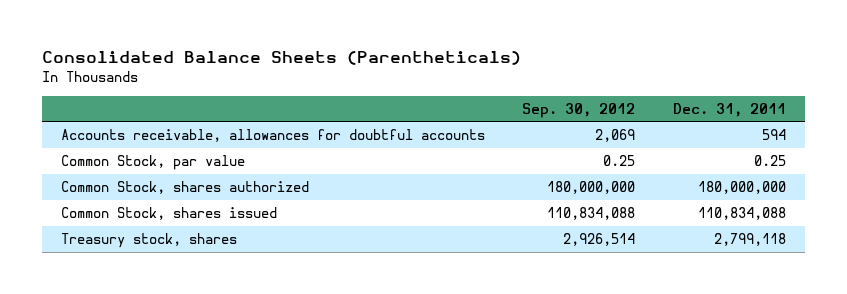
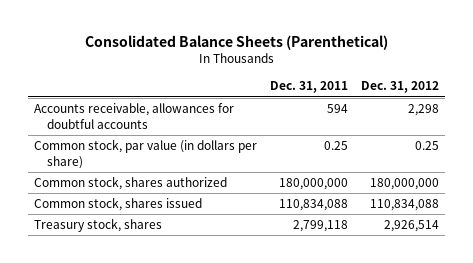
[41,51,521,66] Consolidated Balance Sheets (Parentheticals) -> [84,34,388,50] Consolidated Balance Sheets (Parenthetical)
[522,102,636,118] Sep. 30, 2012 -> none
none -> [360,81,439,94] Dec. 31, 2012
[60,155,245,171] Common Stock, par value -> [34,139,258,169] Common stock, par value (in dollars per share)
[60,181,309,195] Common Stock, shares authorized -> [34,176,228,191] Common stock, shares authorized
[60,207,277,221] Common Stock, shares issued -> [34,197,203,212] Common stock, shares issued

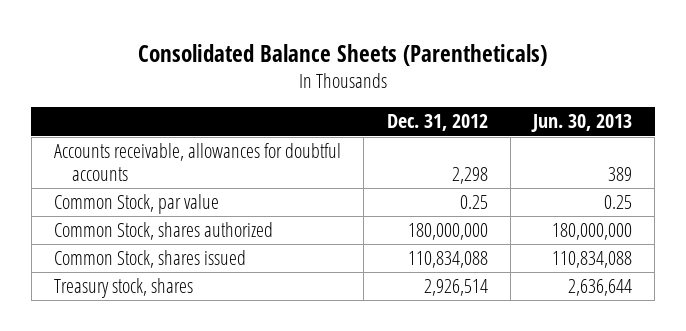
[84,34,388,50] Consolidated Balance Sheets (Parenthetical) -> [138,43,548,66] Consolidated Balance Sheets (Parentheticals)
[270,81,349,94] Dec. 31, 2011 -> none
none -> [531,114,633,133] Jun. 30, 2013
[34,139,258,169] Common stock, par value (in dollars per share) -> [54,194,220,215] Common Stock, par value
[34,176,228,191] Common stock, shares authorized -> [54,222,274,241] Common Stock, shares authorized
[34,197,203,212] Common stock, shares issued -> [54,250,247,269] Common Stock, shares issued

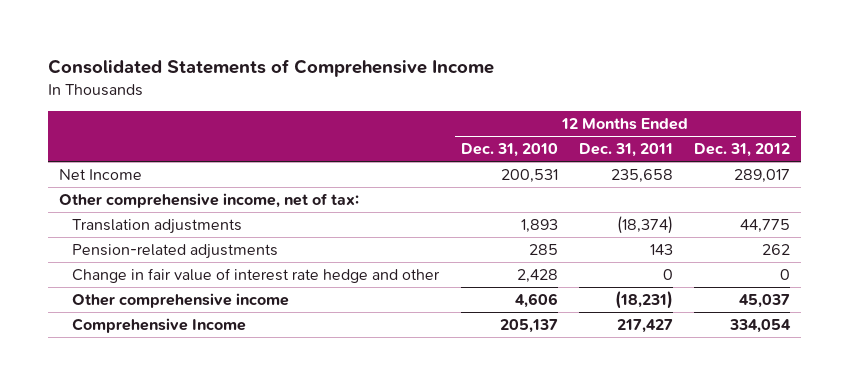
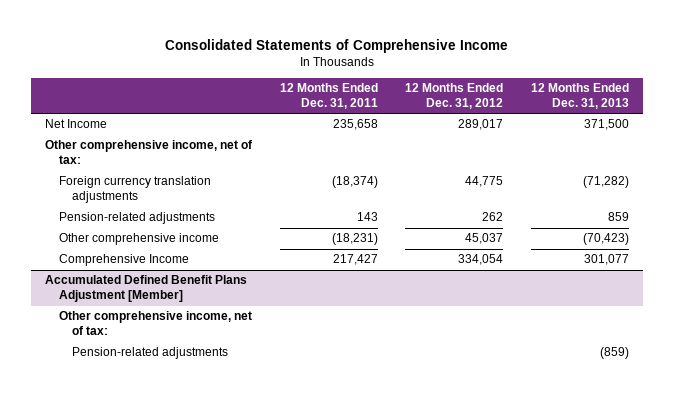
[460,143,558,158] Dec. 31, 2010 -> none
none -> [530,82,629,109] 12 Months Ended Dec. 31, 2013
[72,219,243,235] Translation adjustments -> [58,176,211,204] Foreign currency translation adjustments
[72,268,441,284] Change in fair value of interest rate hedge and other -> none
none -> [45,275,248,303] Accumulated Defined Benefit Plans Adjustment [Member]
none -> [58,311,252,336] Other comprehensive income, net of tax:
none -> [71,347,228,360] Pension-related adjustments

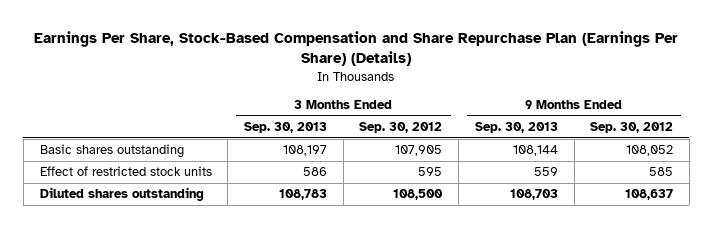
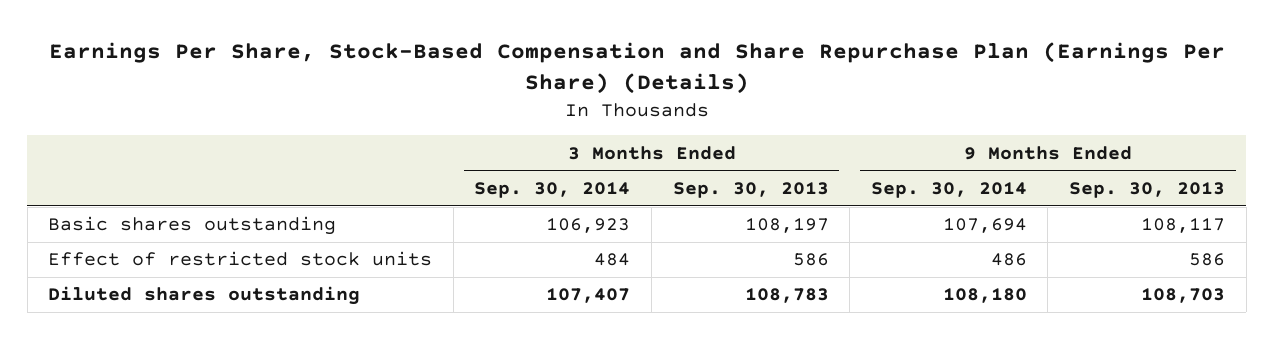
[359,121,443,133] Sep. 30, 2012 -> none
[590,121,674,133] Sep. 30, 2012 -> none
none -> [474,182,631,199] Sep. 30, 2014
none -> [870,182,1027,199] Sep. 30, 2014
[512,145,558,157] 108,144 -> [1141,218,1226,234] 108,117
[533,167,558,177] 559 -> [1189,253,1226,267] 586

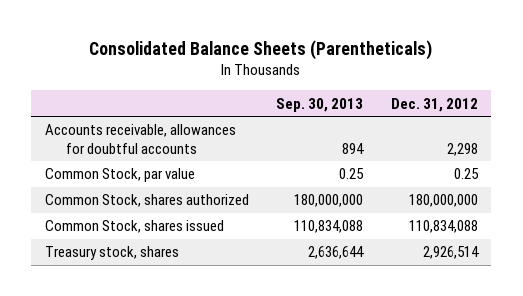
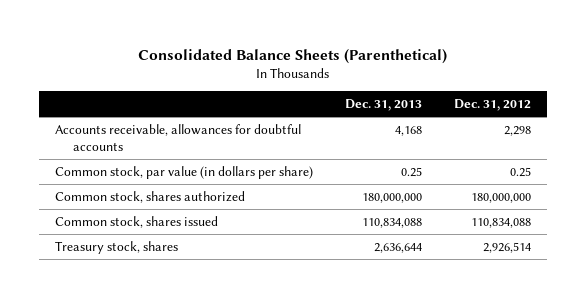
[89,39,433,60] Consolidated Balance Sheets (Parentheticals) -> [137,48,447,64] Consolidated Balance Sheets (Parenthetical)
[276,97,364,112] Sep. 30, 2013 -> none
none -> [344,99,422,112] Dec. 31, 2013
[44,168,195,183] Common Stock, par value -> [54,165,313,179] Common stock, par value (in dollars per share)
[44,194,249,208] Common Stock, shares authorized -> [54,190,245,203] Common stock, shares authorized
[44,220,224,234] Common Stock, shares issued -> [54,215,218,228] Common stock, shares issued

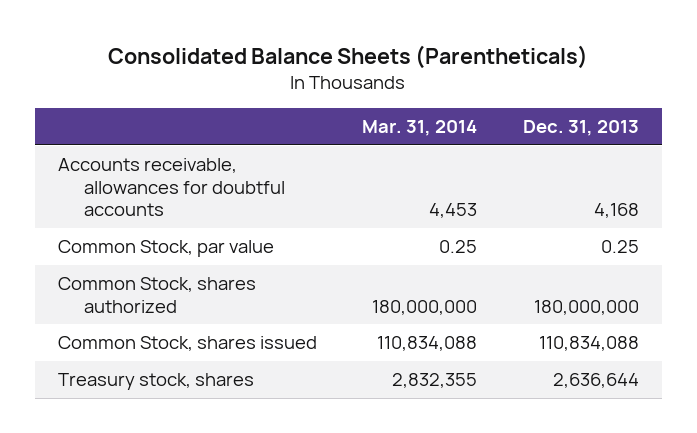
[137,48,447,64] Consolidated Balance Sheets (Parenthetical) -> [108,45,589,70] Consolidated Balance Sheets (Parentheticals)
[453,99,531,112] Dec. 31, 2012 -> none
none -> [362,120,478,137] Mar. 31, 2014
[54,165,313,179] Common stock, par value (in dollars per share) -> [57,240,274,258] Common Stock, par value
[54,190,245,203] Common stock, shares authorized -> [57,277,256,313] Common Stock, shares authorized
[54,215,218,228] Common stock, shares issued -> [57,336,317,352] Common Stock, shares issued

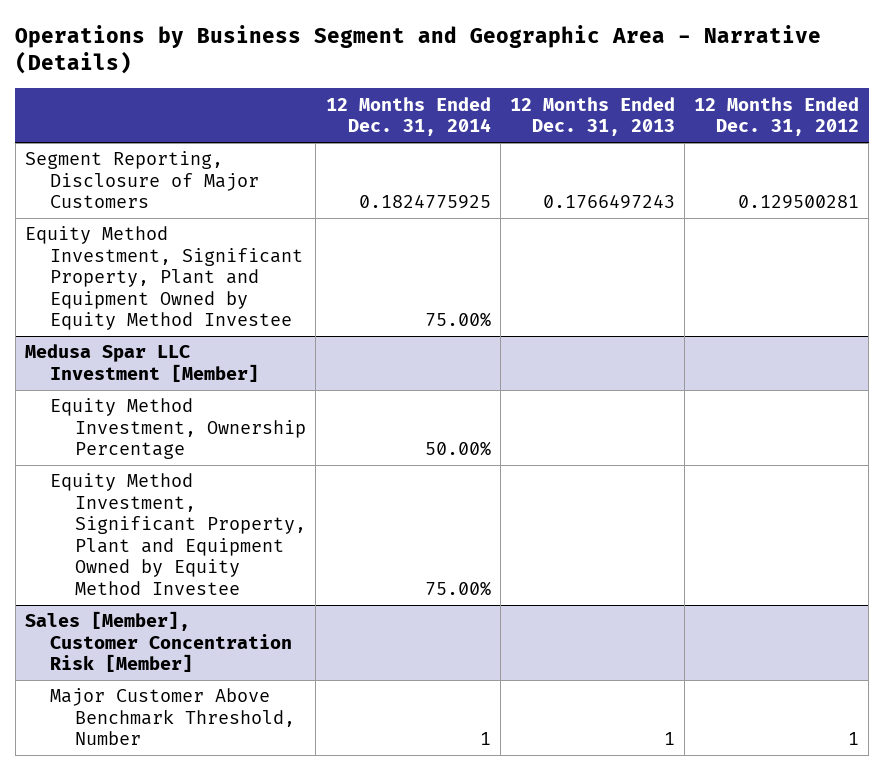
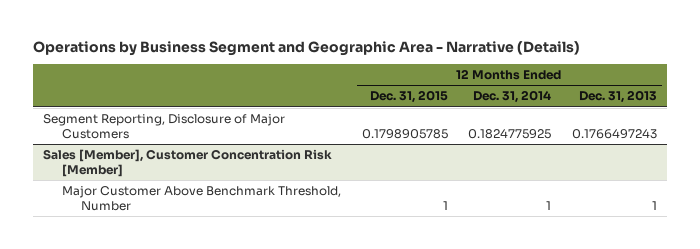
[694,96,860,137] 12 Months Ended Dec. 31, 2012 -> none
none -> [369,90,448,104] Dec. 31, 2015
[24,226,304,331] Equity Method Investment, Significant Property, Plant and Equipment Owned by Equity Method Investee -> none
[24,344,260,382] Medusa Spar LLC Investment [Member] -> none
[50,398,307,460] Equity Method Investment, Ownership Percentage -> none
[50,473,307,595] Equity Method Investment, Significant Property, Plant and Equipment Owned by Equity Method Investee -> none

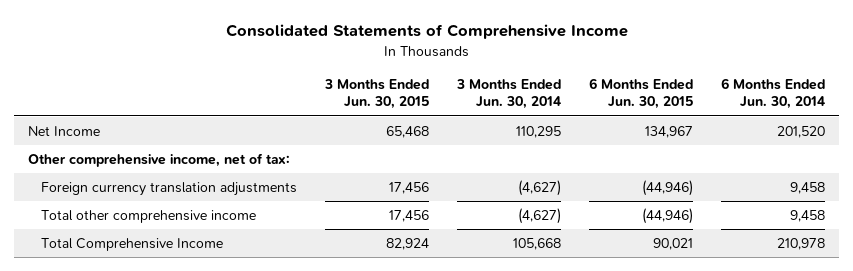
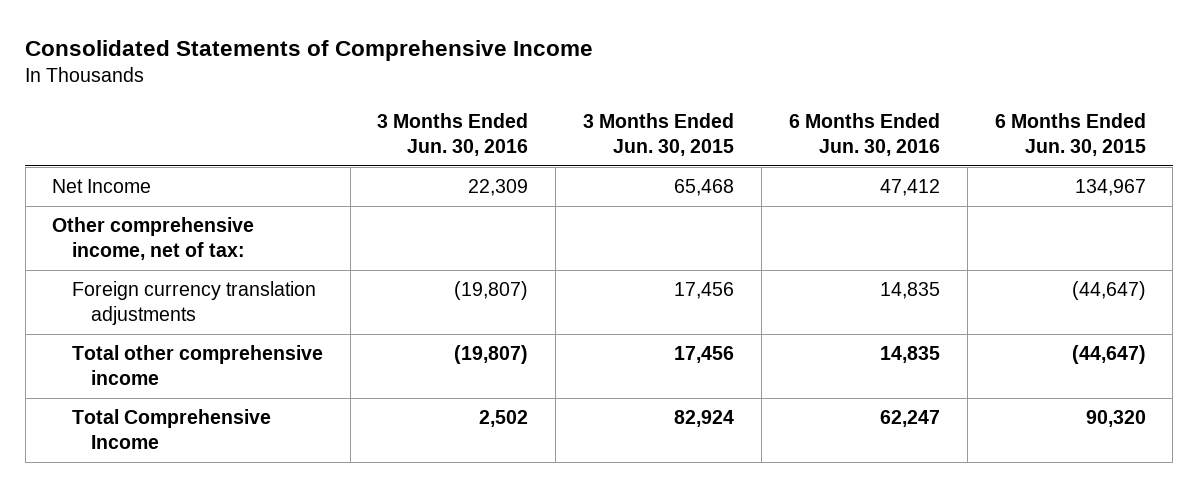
[455,78,561,110] 3 Months Ended Jun. 30, 2014 -> none
[720,77,825,110] 6 Months Ended Jun. 30, 2014 -> none
none -> [377,113,529,157] 3 Months Ended Jun. 30, 2016
none -> [788,113,940,157] 6 Months Ended Jun. 30, 2016
[641,180,693,197] (44,946) -> [1071,281,1146,301] (44,647)
[641,208,693,225] (44,946) -> [1071,345,1146,365] (44,647)
[652,238,693,251] 90,021 -> [1085,410,1146,428] 90,320

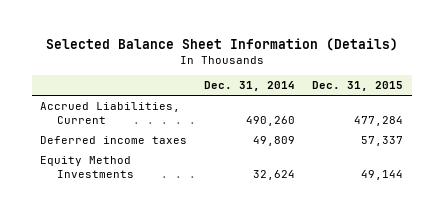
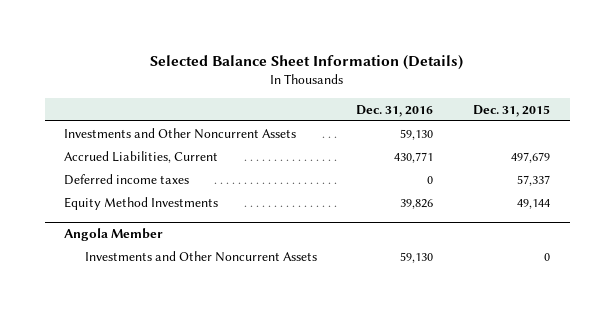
[204,81,296,92] Dec. 31, 2014 -> none
none -> [356,104,434,117] Dec. 31, 2016
none -> [64,127,297,139] Investments and Other Noncurrent Assets
[354,115,404,126] 477,284 -> [510,151,550,163] 497,679
none -> [64,228,164,242] Angola Member
none -> [85,250,318,262] Investments and Other Noncurrent Assets

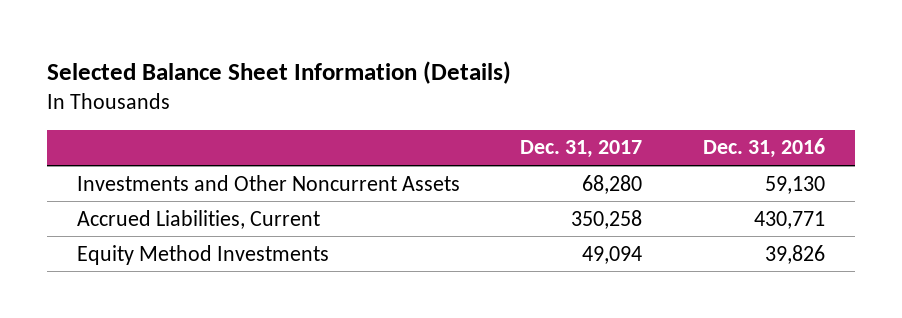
[472,104,550,117] Dec. 31, 2015 -> none
none -> [520,140,643,159] Dec. 31, 2017
[64,173,190,185] Deferred income taxes -> none
[64,228,164,242] Angola Member -> none
[85,250,318,262] Investments and Other Noncurrent Assets -> none

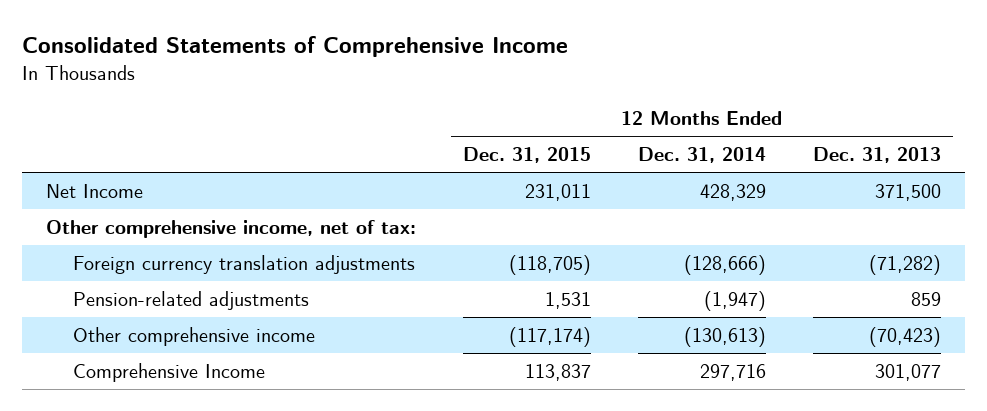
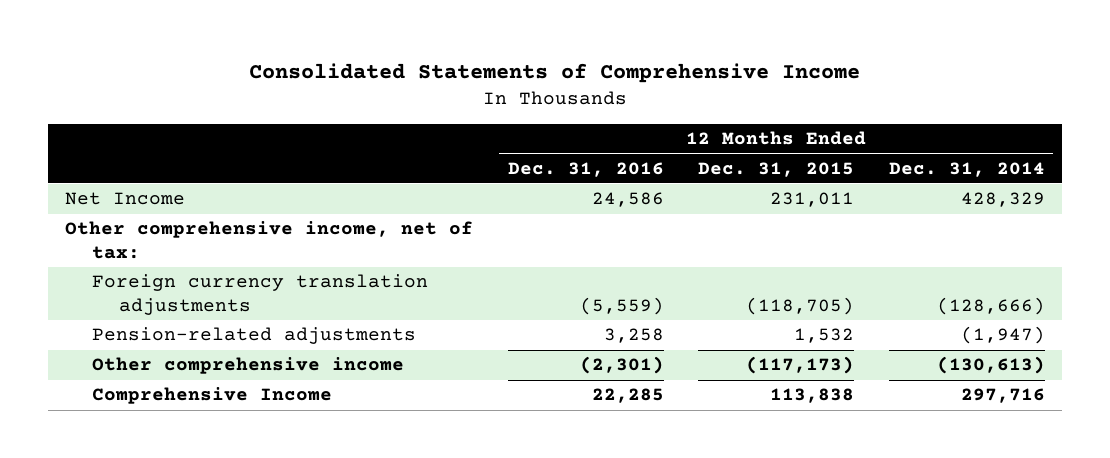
[813,147,942,164] Dec. 31, 2013 -> none
none -> [507,161,664,177] Dec. 31, 2016
[544,292,591,310] 1,531 -> [794,328,855,344] 1,532
[508,327,591,348] (117,174) -> [746,356,855,375] (117,173)
[524,364,591,382] 113,837 -> [770,388,855,404] 113,838

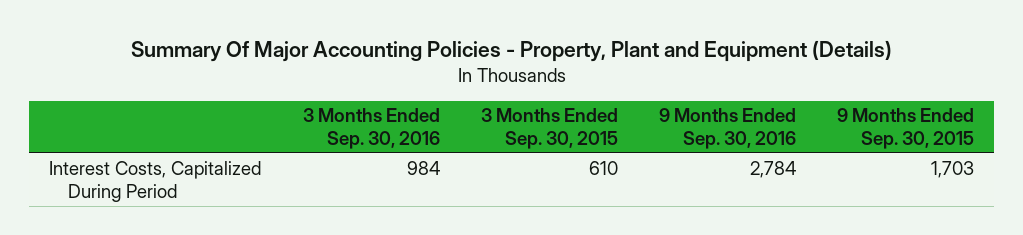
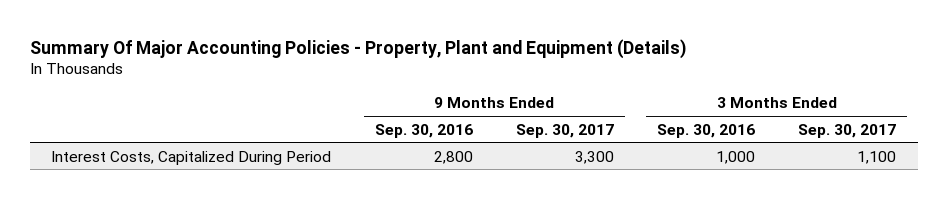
[480,107,618,149] 3 Months Ended Sep. 30, 2015 -> none
[836,107,974,149] 9 Months Ended Sep. 30, 2015 -> none
none -> [515,123,614,138] Sep. 30, 2017
none -> [798,123,897,138] Sep. 30, 2017
[406,161,440,176] 984 -> [715,150,755,164] 1,000
[749,161,796,179] 2,784 -> [433,150,473,164] 2,800

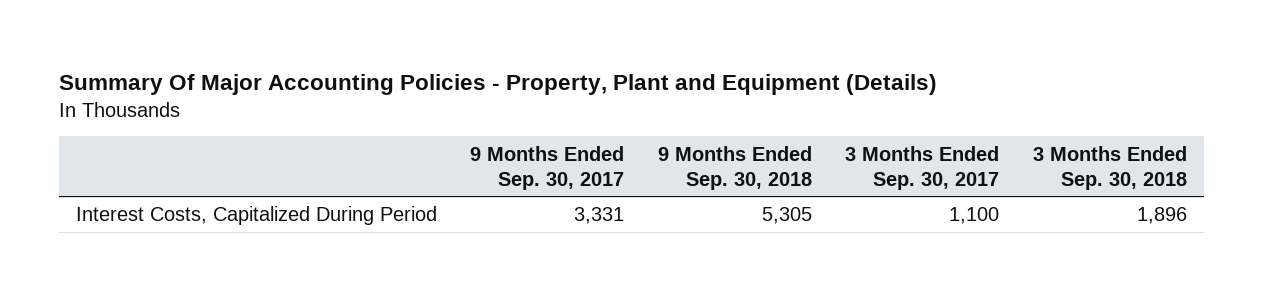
[374,123,473,138] Sep. 30, 2016 -> none
[656,123,755,138] Sep. 30, 2016 -> none
none -> [657,145,812,190] 9 Months Ended Sep. 30, 2018
none -> [1032,145,1187,190] 3 Months Ended Sep. 30, 2018
[574,150,614,164] 3,300 -> [574,207,625,225] 3,331

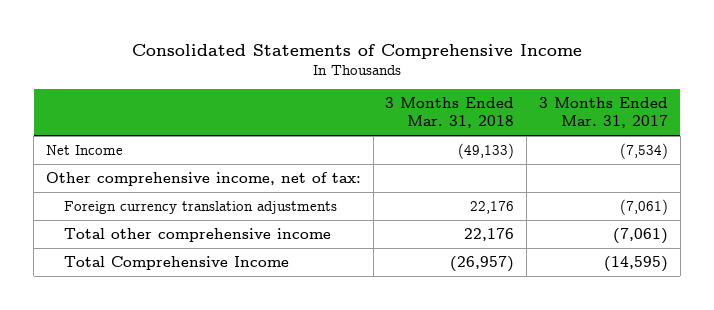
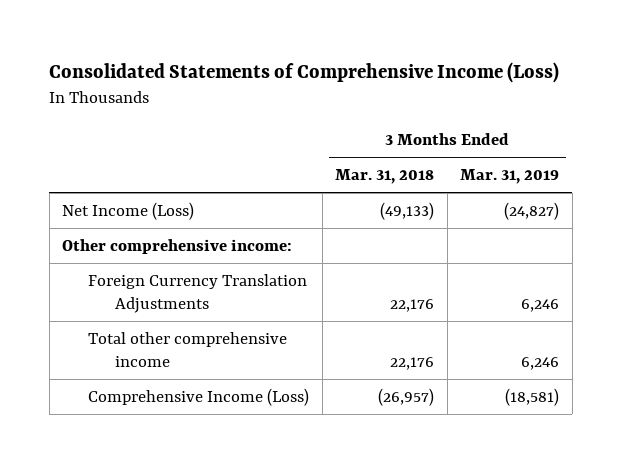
[131,43,582,59] Consolidated Statements of Comprehensive Income -> [49,62,560,84] Consolidated Statements of Comprehensive Income (Loss)
[538,97,668,129] 3 Months Ended Mar. 31, 2017 -> none
none -> [460,168,560,184] Mar. 31, 2019
[45,144,123,155] Net Income -> [61,201,194,220] Net Income (Loss)
[45,171,361,186] Other comprehensive income, net of tax: -> [61,238,292,254] Other comprehensive income:
[63,200,337,214] Foreign currency translation adjustments -> [88,273,308,313] Foreign Currency Translation Adjustments
[63,255,289,270] Total Comprehensive Income -> [88,387,310,406] Comprehensive Income (Loss)

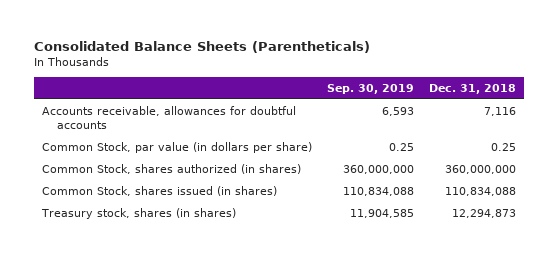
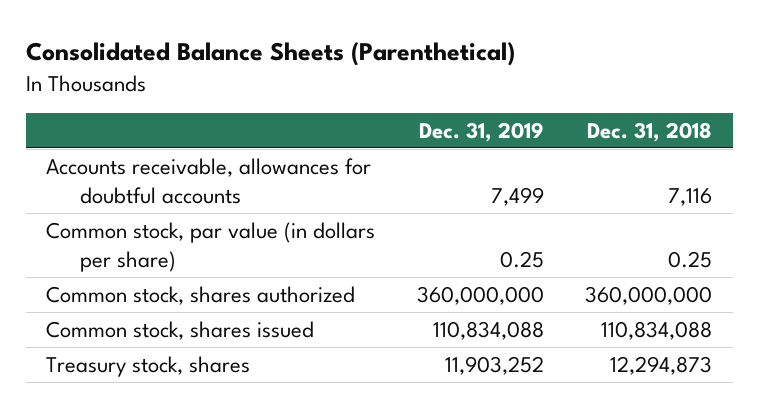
[34,41,371,54] Consolidated Balance Sheets (Parentheticals) -> [25,42,515,67] Consolidated Balance Sheets (Parenthetical)
[327,84,415,95] Sep. 30, 2019 -> none
none -> [418,121,544,142] Dec. 31, 2019
[41,141,312,153] Common Stock, par value (in dollars per share) -> [46,221,376,272] Common stock, par value (in dollars per share)
[41,163,301,174] Common Stock, shares authorized (in shares) -> [46,285,356,305] Common stock, shares authorized
[41,185,277,196] Common Stock, shares issued (in shares) -> [46,320,315,340] Common stock, shares issued
[40,207,236,219] Treasury stock, shares (in shares) -> [46,355,251,377] Treasury stock, shares

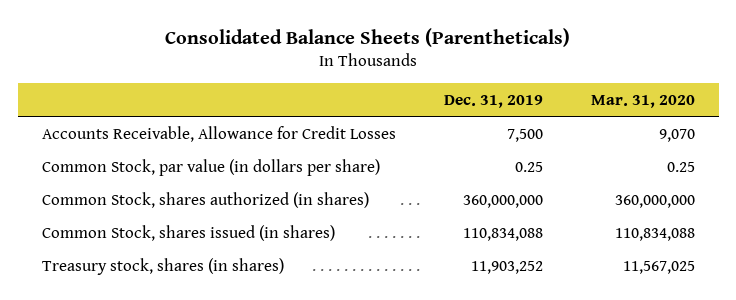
[25,42,515,67] Consolidated Balance Sheets (Parenthetical) -> [165,27,571,47] Consolidated Balance Sheets (Parentheticals)
[587,121,713,142] Dec. 31, 2018 -> none
none -> [590,94,695,108] Mar. 31, 2020
[46,157,372,204] Accounts receivable, allowances for doubtful accounts -> none
none -> [41,125,396,142] Accounts Receivable, Allowance for Credit Losses
[46,221,376,272] Common stock, par value (in dollars per share) -> [41,158,380,176] Common Stock, par value (in dollars per share)
[46,285,356,305] Common stock, shares authorized -> [41,191,369,208] Common Stock, shares authorized (in shares)
[46,320,315,340] Common stock, shares issued -> [41,224,335,241] Common Stock, shares issued (in shares)
[46,355,251,377] Treasury stock, shares -> [41,257,284,275] Treasury stock, shares (in shares)

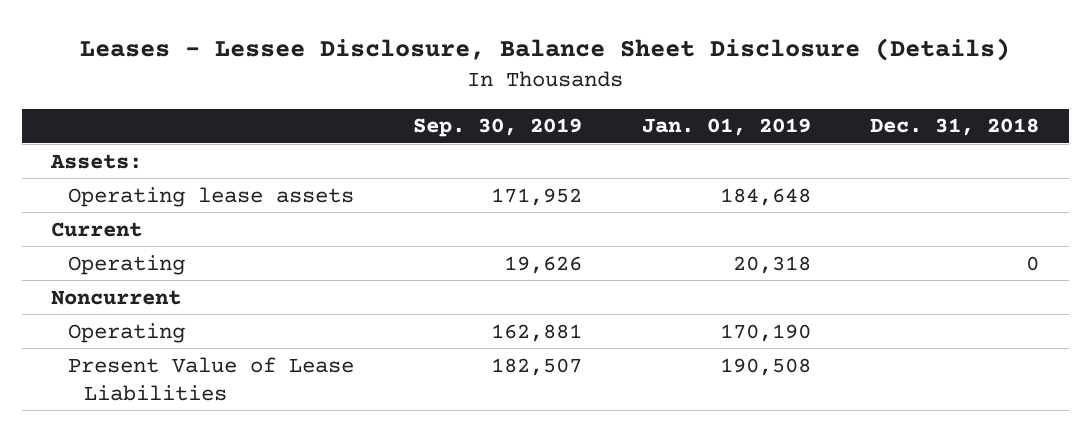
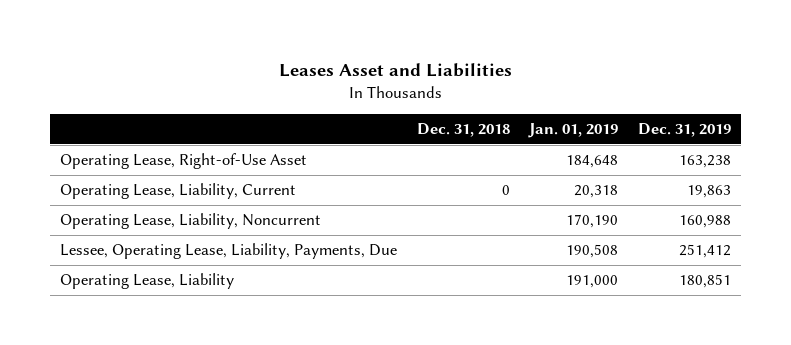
[80,38,1011,62] Leases - Lessee Disclosure, Balance Sheet Disclosure (Details) -> [278,62,512,77] Leases Asset and Liabilities
[413,118,583,138] Sep. 30, 2019 -> none
none -> [637,123,731,138] Dec. 31, 2019
[50,153,143,169] Assets: -> none
[51,221,143,237] Current -> none
[51,289,182,305] Noncurrent -> none
[67,186,354,207] Operating lease assets -> [60,153,308,170] Operating Lease, Right-of-Use Asset
[67,254,185,275] Operating -> [60,183,297,200] Operating Lease, Liability, Current
[67,322,185,343] Operating -> [60,213,322,230] Operating Lease, Liability, Noncurrent
[67,356,354,401] Present Value of Lease Liabilities -> [60,243,398,260] Lessee, Operating Lease, Liability, Payments, Due
none -> [60,273,235,290] Operating Lease, Liability

